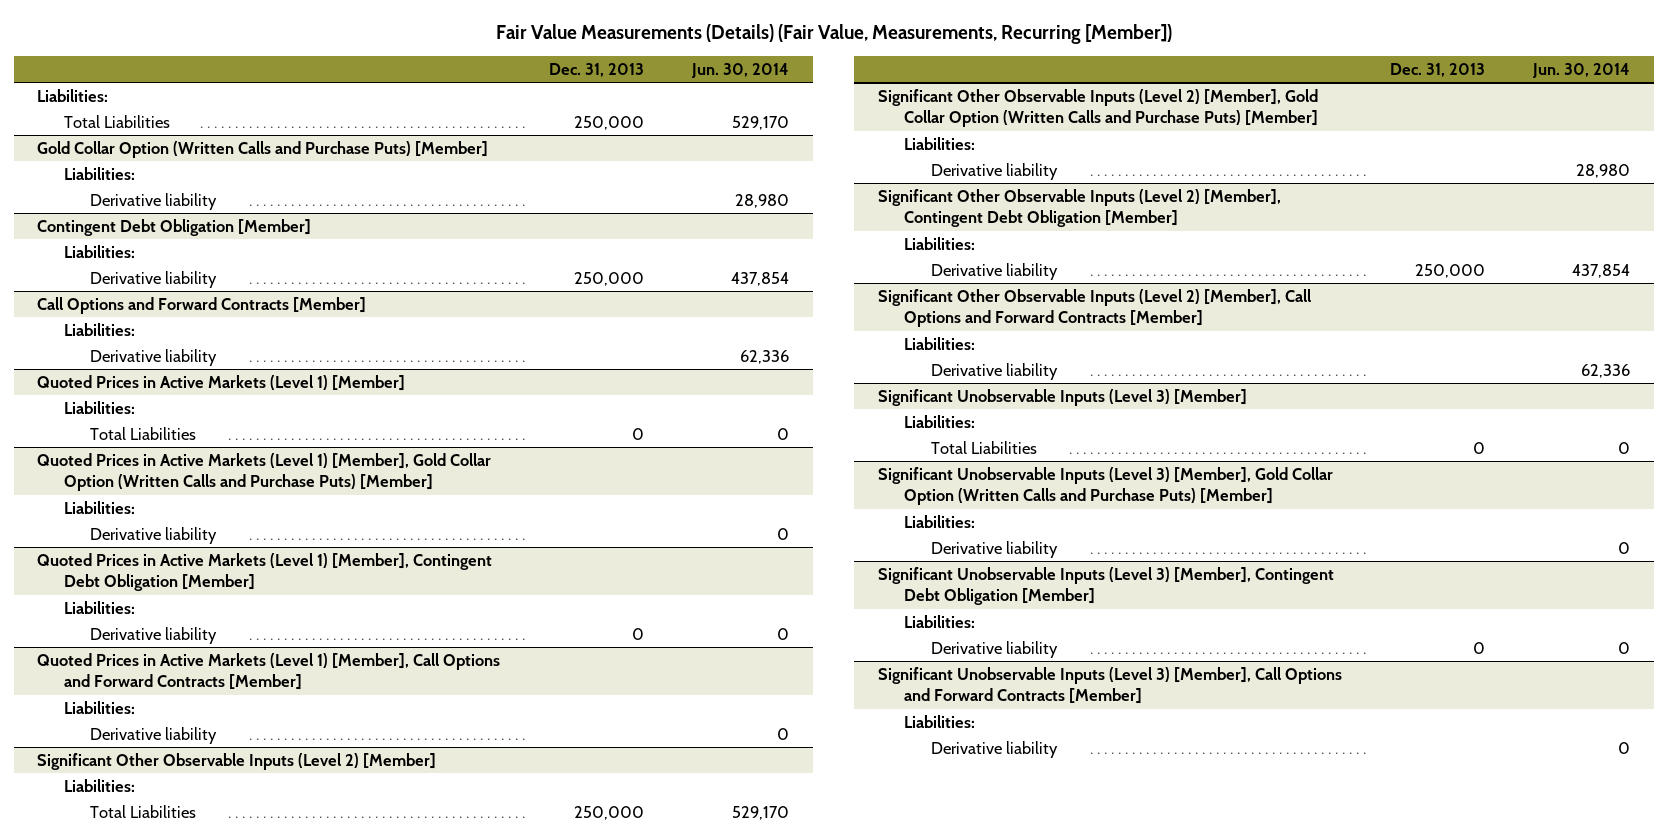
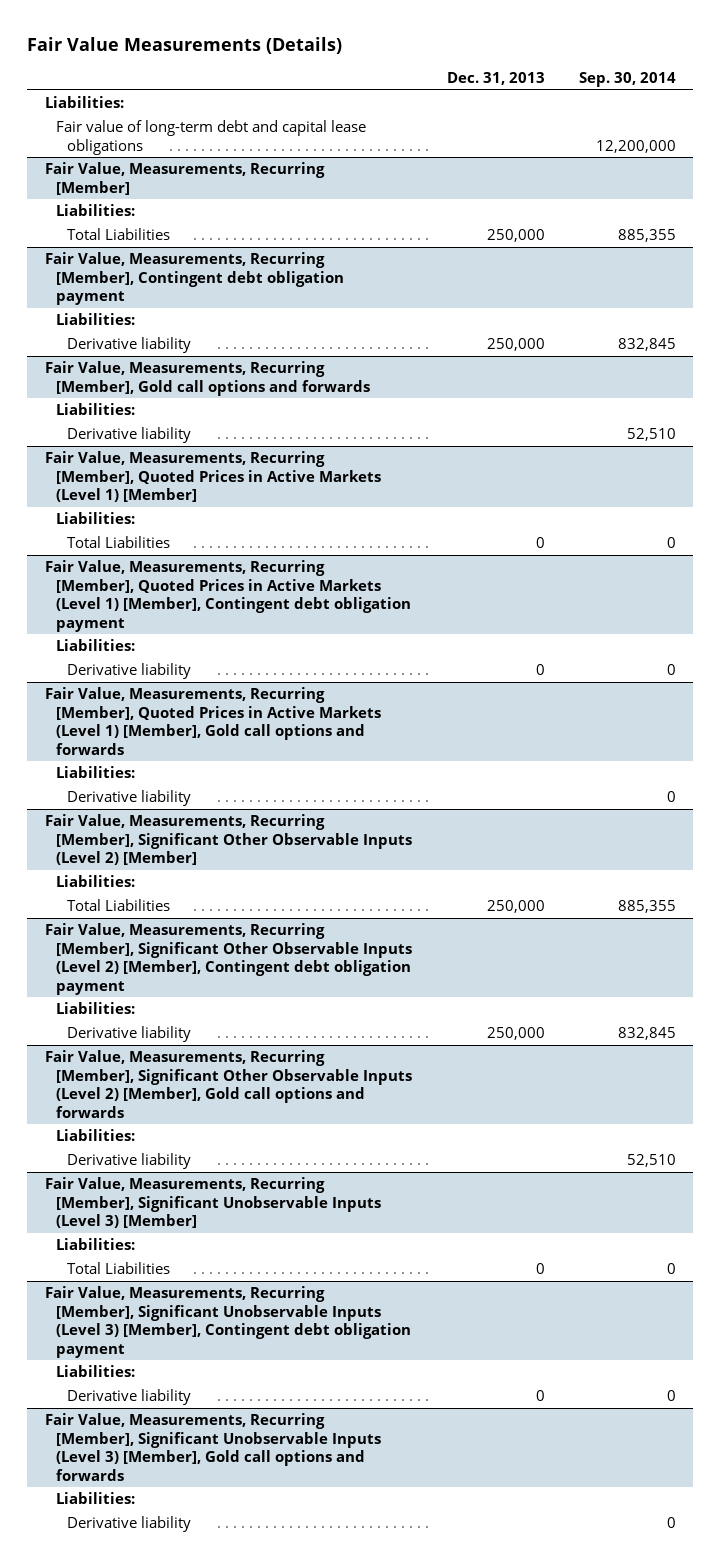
[495,24,1172,45] Fair Value Measurements (Details) (Fair Value, Measurements, Recurring [Member]) -> [27,36,343,54] Fair Value Measurements (Details)
[691,62,790,78] Jun. 30, 2014 -> none
none -> [579,72,677,88] Sep. 30, 2014
[63,115,170,129] Total Liabilities -> none
[37,141,489,159] Gold Collar Option (Written Calls and Purchase Puts) [Member] -> none
[63,167,135,181] Liabilities: -> none
[89,193,217,211] Derivative liability -> none
none -> [56,120,367,155] Fair value of long-term debt and capital lease obligations
none -> [44,162,325,195] Fair Value, Measurements, Recurring [Member]
none -> [56,204,136,217] Liabilities:
none -> [67,228,171,241] Total Liabilities
[37,219,312,237] Contingent Debt Obligation [Member] -> [44,252,345,306] Fair Value, Measurements, Recurring [Member], Contingent debt obligation payment
[37,297,367,315] Call Options and Forward Contracts [Member] -> none
[63,323,135,337] Liabilities: -> none
[89,349,217,367] Derivative liability -> none
none -> [44,361,371,396] Fair Value, Measurements, Recurring [Member], Gold call options and forwards
none -> [56,403,136,416] Liabilities:
none -> [67,427,192,444] Derivative liability
[37,375,406,392] Quoted Prices in Active Markets (Level 1) [Member] -> [44,451,382,503] Fair Value, Measurements, Recurring [Member], Quoted Prices in Active Markets (Level 1) [Member]
[37,453,492,492] Quoted Prices in Active Markets (Level 1) [Member], Gold Collar Option (Written Calls and Purchase Puts) [Member] -> none
[63,501,135,515] Liabilities: -> none
[89,527,217,545] Derivative liability -> none
[37,553,493,592] Quoted Prices in Active Markets (Level 1) [Member], Contingent Debt Obligation [Member] -> [44,560,412,632] Fair Value, Measurements, Recurring [Member], Quoted Prices in Active Markets (Level 1) [Member], Contingent debt obligation payment
[37,653,501,691] Quoted Prices in Active Markets (Level 1) [Member], Call Options and Forward Contracts [Member] -> [44,687,382,755] Fair Value, Measurements, Recurring [Member], Quoted Prices in Active Markets (Level 1) [Member], Gold call options and forwards
[37,753,437,771] Significant Other Observable Inputs (Level 2) [Member] -> [44,814,413,866] Fair Value, Measurements, Recurring [Member], Significant Other Observable Inputs (Level 2) [Member]
[878,89,1319,128] Significant Other Observable Inputs (Level 2) [Member], Gold Collar Option (Written Calls and Purchase Puts) [Member] -> none
[904,137,976,151] Liabilities: -> none
[930,163,1058,181] Derivative liability -> none
[878,189,1282,228] Significant Other Observable Inputs (Level 2) [Member], Contingent Debt Obligation [Member] -> [44,923,413,995] Fair Value, Measurements, Recurring [Member], Significant Other Observable Inputs (Level 2) [Member], Contingent debt obligation payment
[878,289,1312,328] Significant Other Observable Inputs (Level 2) [Member], Call Options and Forward Contracts [Member] -> [44,1050,413,1118] Fair Value, Measurements, Recurring [Member], Significant Other Observable Inputs (Level 2) [Member], Gold call options and forwards
[878,389,1248,407] Significant Unobservable Inputs (Level 3) [Member] -> [44,1177,382,1229] Fair Value, Measurements, Recurring [Member], Significant Unobservable Inputs (Level 3) [Member]
[878,467,1334,506] Significant Unobservable Inputs (Level 3) [Member], Gold Collar Option (Written Calls and Purchase Puts) [Member] -> none
[904,515,976,529] Liabilities: -> none
[930,541,1058,559] Derivative liability -> none
[878,567,1335,606] Significant Unobservable Inputs (Level 3) [Member], Contingent Debt Obligation [Member] -> [44,1286,412,1358] Fair Value, Measurements, Recurring [Member], Significant Unobservable Inputs (Level 3) [Member], Contingent debt obligation payment
[878,667,1343,705] Significant Unobservable Inputs (Level 3) [Member], Call Options and Forward Contracts [Member] -> [44,1413,382,1481] Fair Value, Measurements, Recurring [Member], Significant Unobservable Inputs (Level 3) [Member], Gold call options and forwards

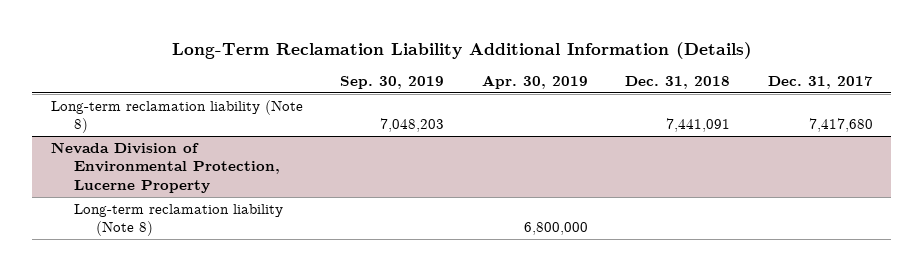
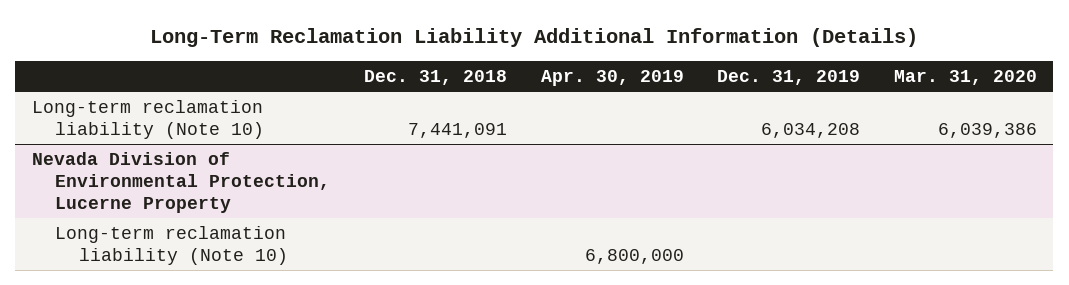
[340,75,445,89] Sep. 30, 2019 -> none
[767,75,873,89] Dec. 31, 2017 -> none
none -> [717,70,861,86] Dec. 31, 2019
none -> [893,70,1037,86] Mar. 31, 2020
[50,99,303,134] Long-term reclamation liability (Note 8) -> [31,100,265,139] Long-term reclamation liability (Note 10)
[73,203,283,237] Long-term reclamation liability (Note 8) -> [55,226,288,265] Long-term reclamation liability (Note 10)

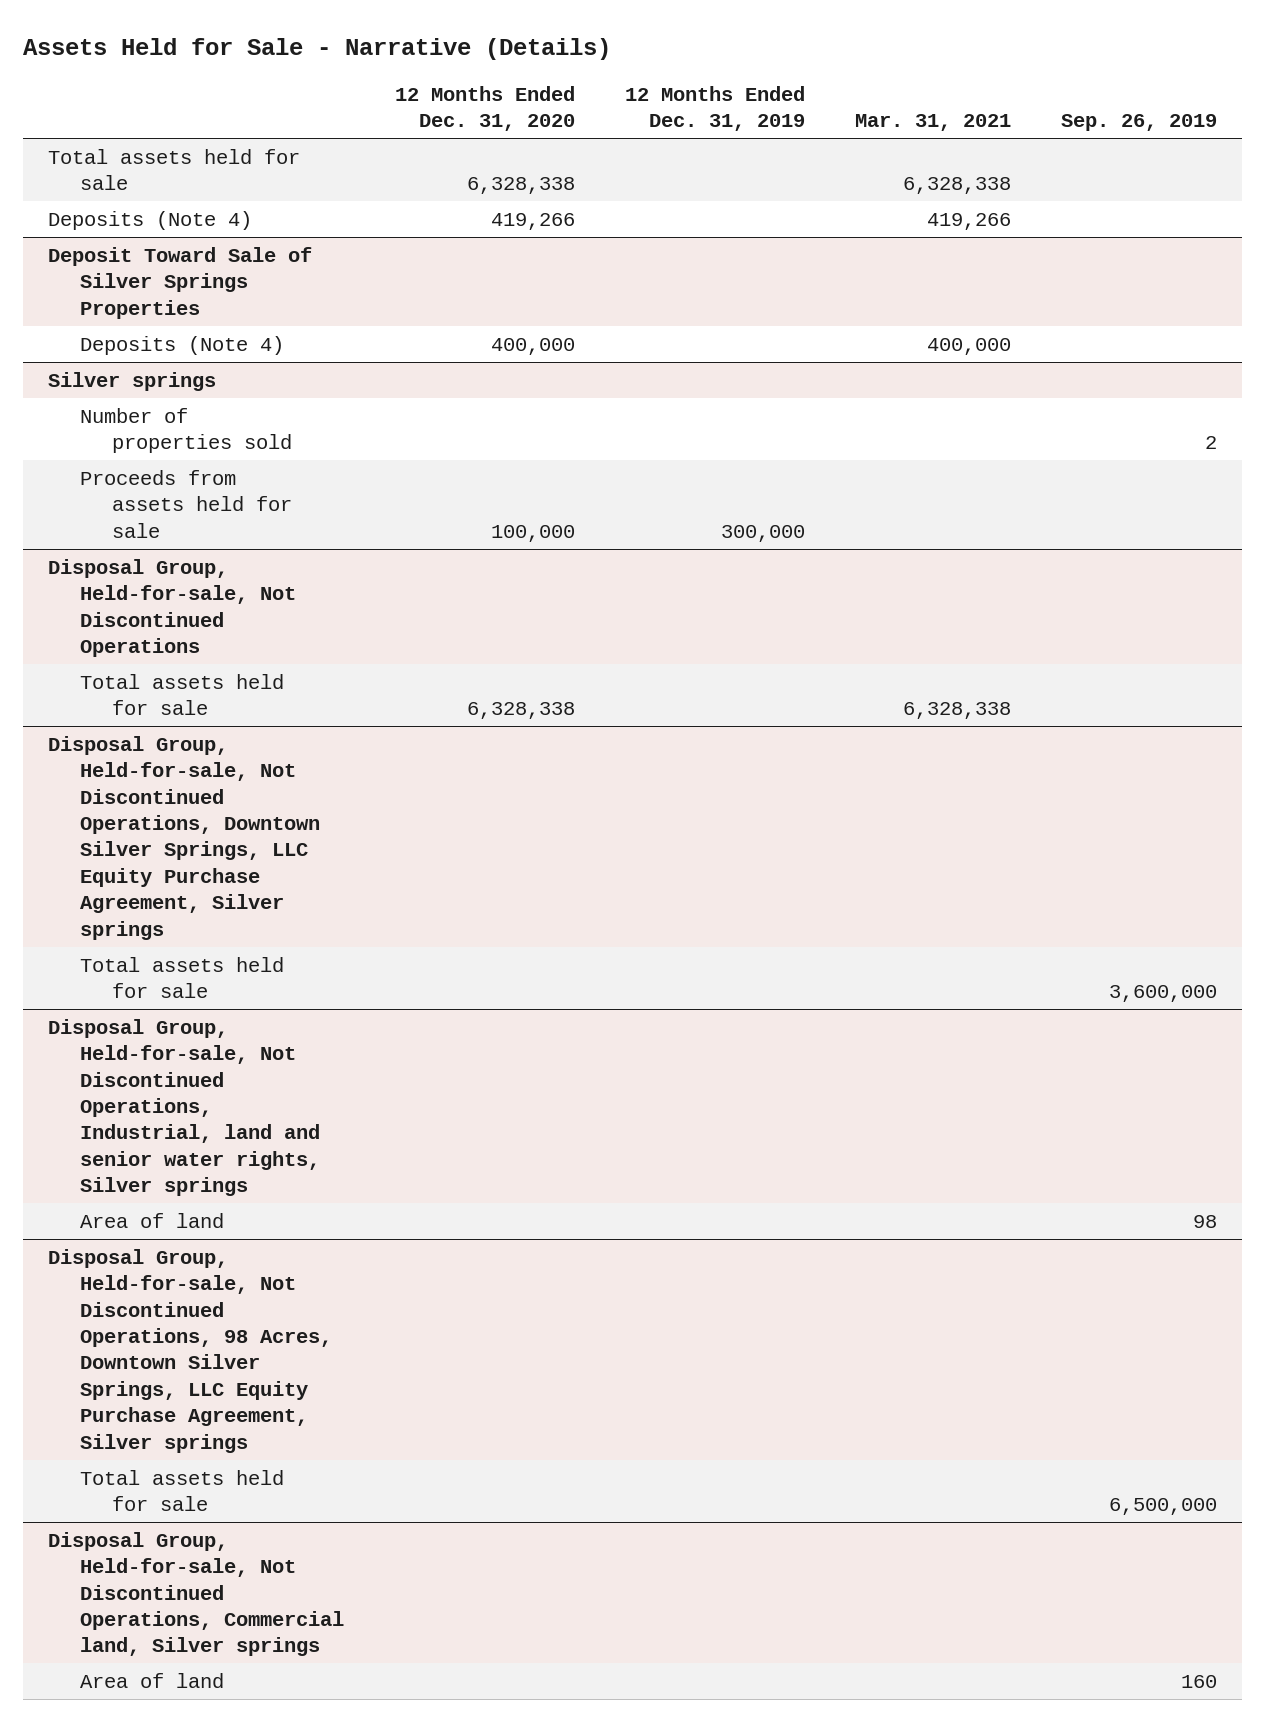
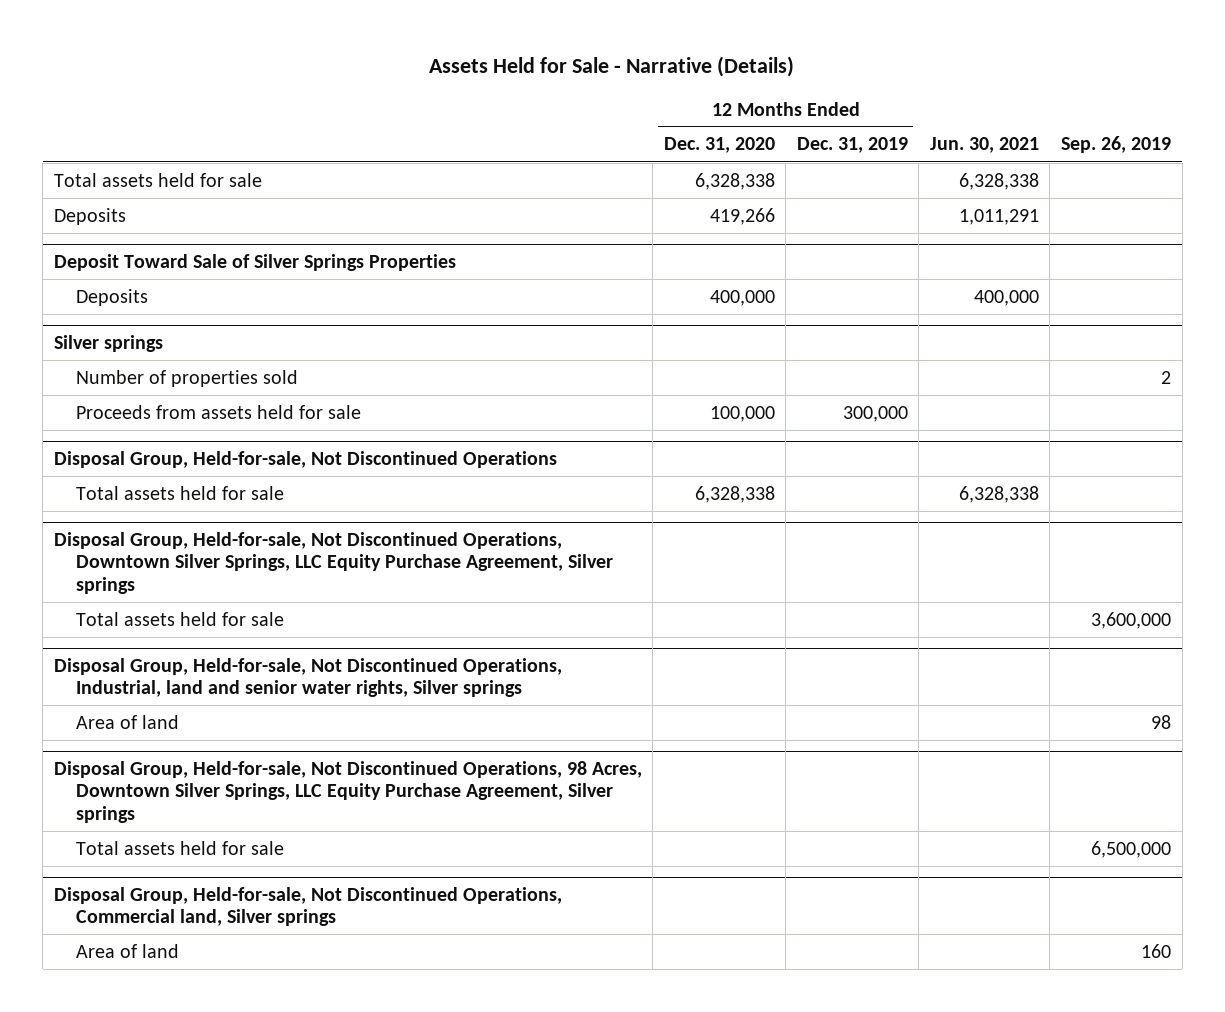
[855,114,1012,132] Mar. 31, 2021 -> none
none -> [929,137,1039,154] Jun. 30, 2021
[48,210,253,230] Deposits (Note 4) -> [53,207,126,225] Deposits
[80,335,285,355] Deposits (Note 4) -> [75,288,148,306] Deposits

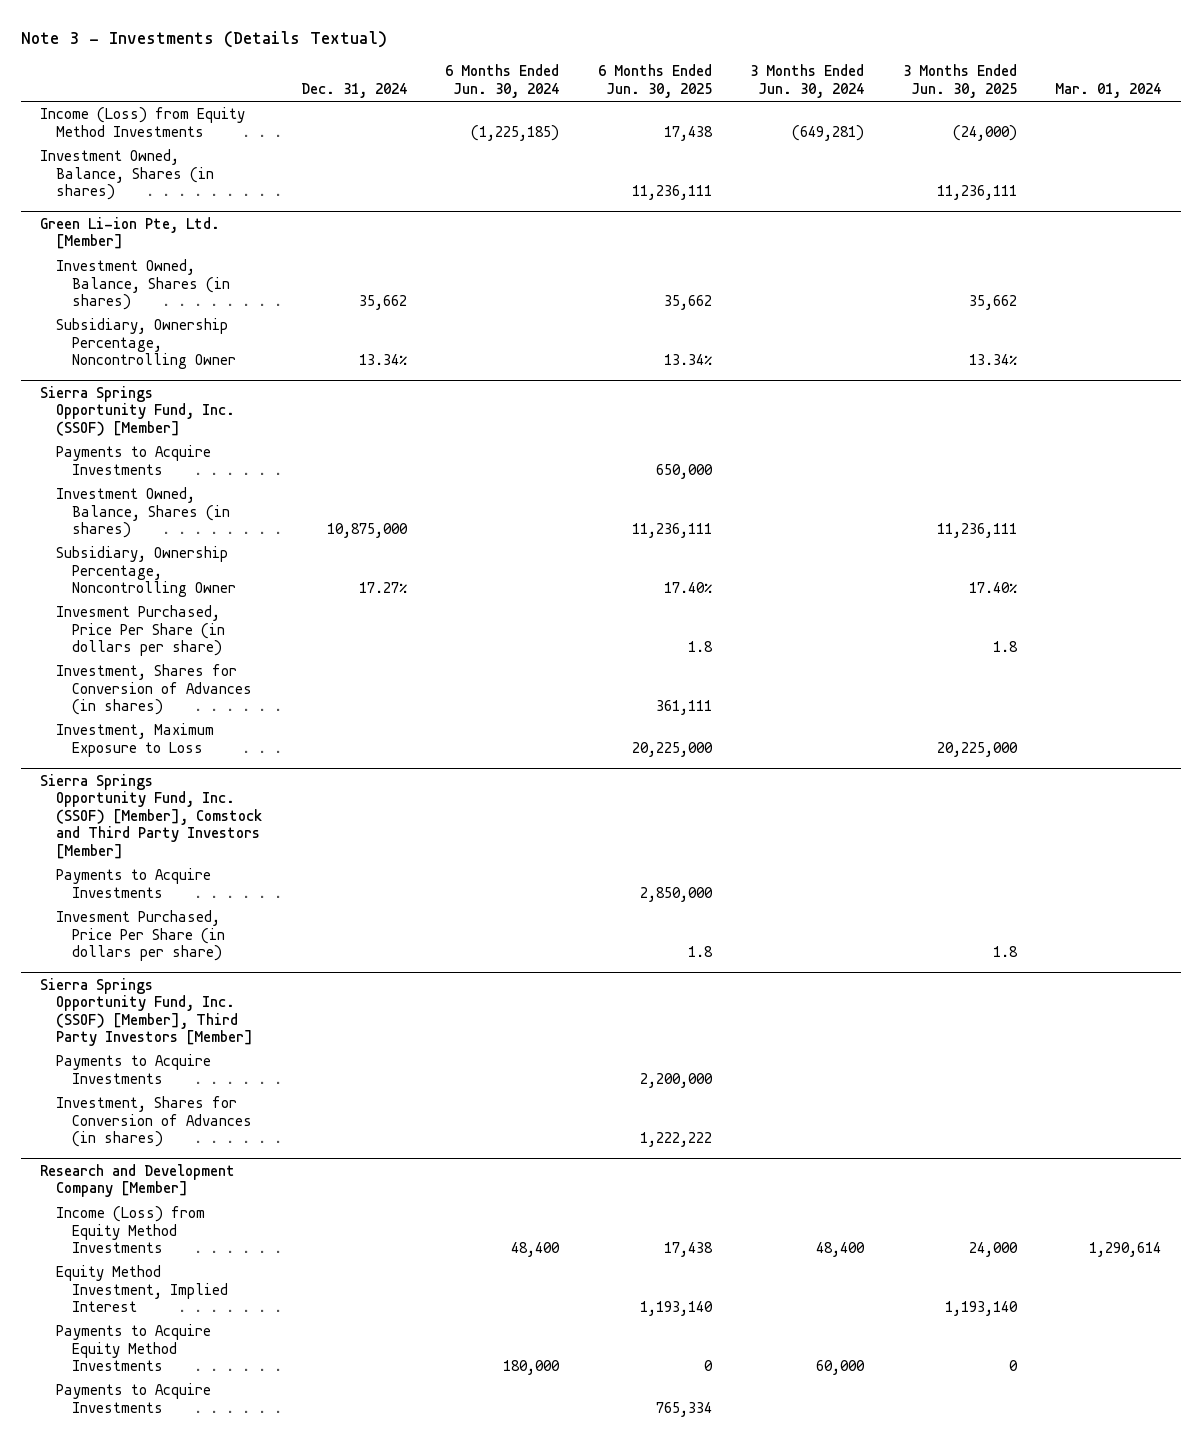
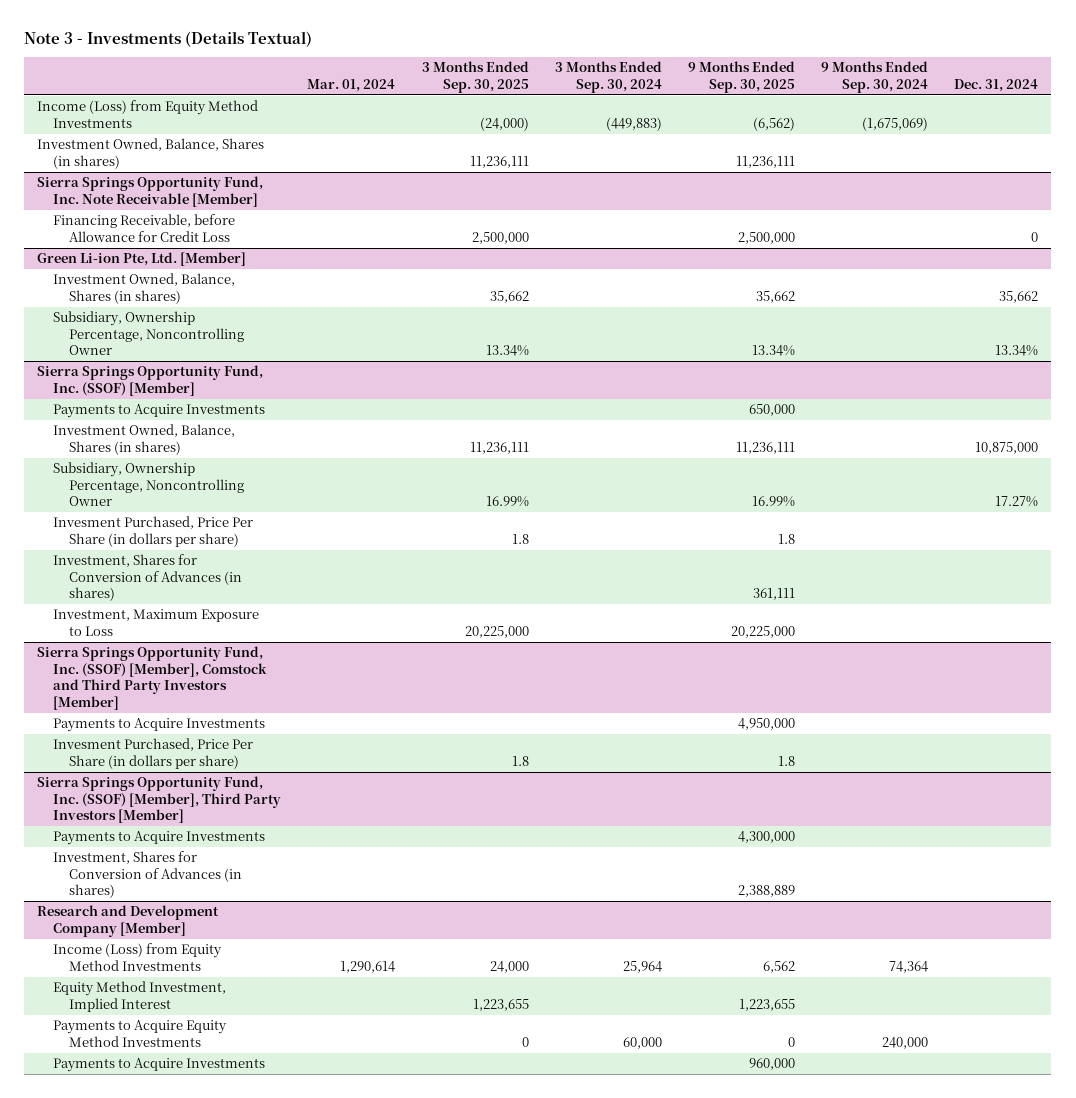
[445,64,560,98] 6 Months Ended Jun. 30, 2024 -> none
[597,64,712,98] 6 Months Ended Jun. 30, 2025 -> none
[750,64,865,98] 3 Months Ended Jun. 30, 2024 -> none
[902,64,1017,98] 3 Months Ended Jun. 30, 2025 -> none
none -> [421,61,529,93] 3 Months Ended Sep. 30, 2025
none -> [554,61,662,93] 3 Months Ended Sep. 30, 2024
none -> [687,61,795,93] 9 Months Ended Sep. 30, 2025
none -> [821,61,929,93] 9 Months Ended Sep. 30, 2024
none -> [37,176,264,207] Sierra Springs Opportunity Fund, Inc. Note Receivable [Member]
none -> [53,214,236,242] Financing Receivable, before Allowance for Credit Loss

